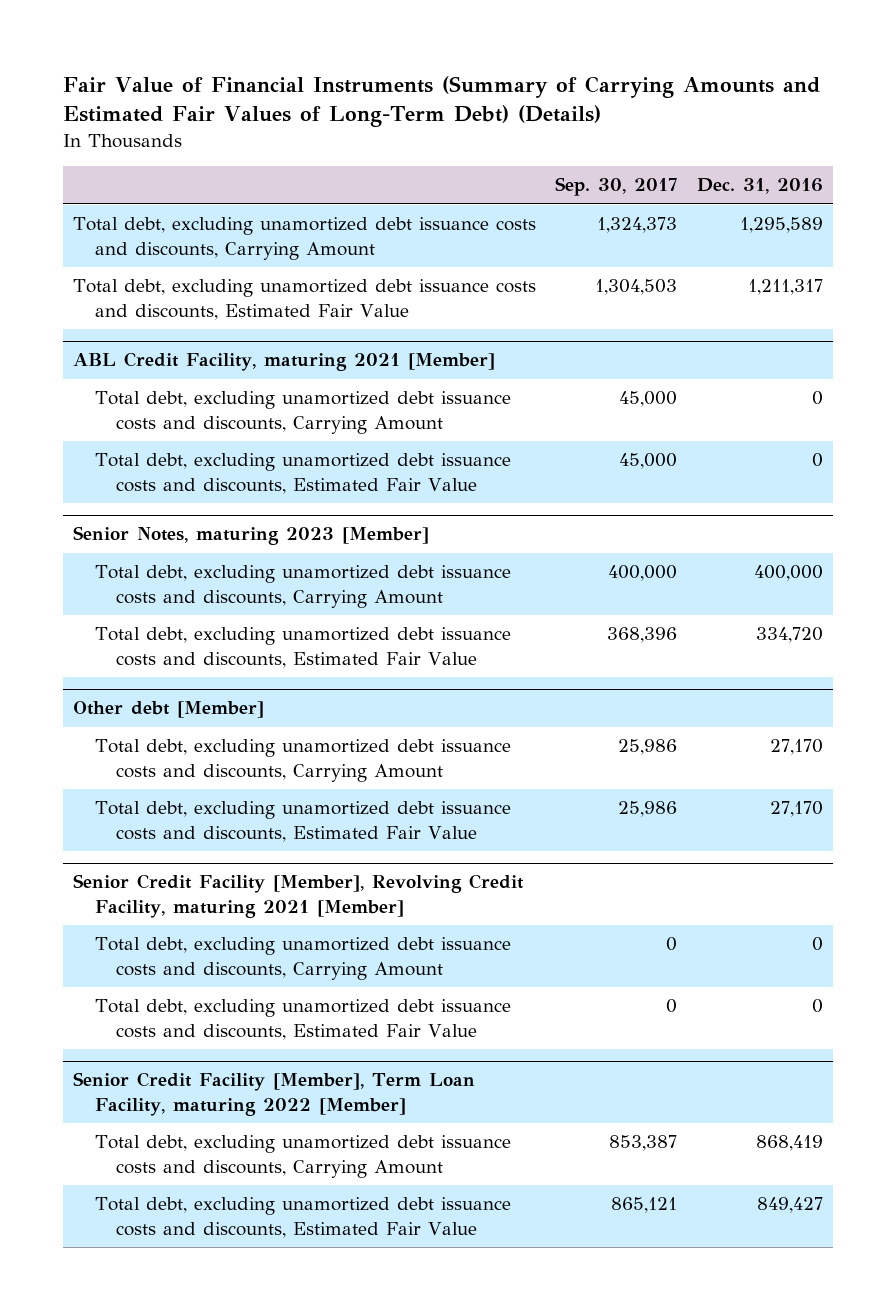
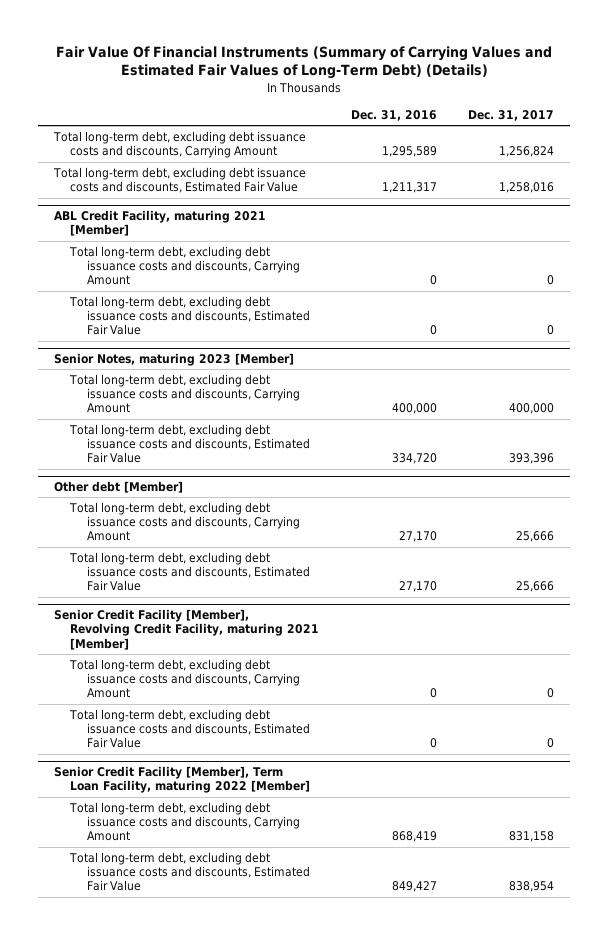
[62,76,820,128] Fair Value of Financial Instruments (Summary of Carrying Amounts and Estimated Fair Values of Long-Term Debt) (Details) -> [55,45,552,80] Fair Value Of Financial Instruments (Summary of Carrying Values and Estimated Fair Values of Long-Term Debt) (Details)
[555,177,678,197] Sep. 30, 2017 -> none
none -> [468,109,555,121] Dec. 31, 2017
[72,217,536,260] Total debt, excluding unamortized debt issuance costs and discounts, Carrying Amount -> [52,131,306,159] Total long-term debt, excluding debt issuance costs and discounts, Carrying Amount
[72,279,536,320] Total debt, excluding unamortized debt issuance costs and discounts, Estimated Fair Value -> [52,167,306,194] Total long-term debt, excluding debt issuance costs and discounts, Estimated Fair Value
[94,391,511,434] Total debt, excluding unamortized debt issuance costs and discounts, Carrying Amount -> [69,246,301,286] Total long-term debt, excluding debt issuance costs and discounts, Carrying Amount
[94,453,511,494] Total debt, excluding unamortized debt issuance costs and discounts, Estimated Fair Value -> [69,296,311,336] Total long-term debt, excluding debt issuance costs and discounts, Estimated Fair Value
[94,565,511,608] Total debt, excluding unamortized debt issuance costs and discounts, Carrying Amount -> [69,374,301,414] Total long-term debt, excluding debt issuance costs and discounts, Carrying Amount
[94,627,511,668] Total debt, excluding unamortized debt issuance costs and discounts, Estimated Fair Value -> [69,424,311,464] Total long-term debt, excluding debt issuance costs and discounts, Estimated Fair Value
[94,739,511,782] Total debt, excluding unamortized debt issuance costs and discounts, Carrying Amount -> [69,502,301,542] Total long-term debt, excluding debt issuance costs and discounts, Carrying Amount
[94,801,511,842] Total debt, excluding unamortized debt issuance costs and discounts, Estimated Fair Value -> [69,552,311,592] Total long-term debt, excluding debt issuance costs and discounts, Estimated Fair Value
[94,937,511,980] Total debt, excluding unamortized debt issuance costs and discounts, Carrying Amount -> [69,659,301,699] Total long-term debt, excluding debt issuance costs and discounts, Carrying Amount
[94,999,511,1040] Total debt, excluding unamortized debt issuance costs and discounts, Estimated Fair Value -> [69,709,311,749] Total long-term debt, excluding debt issuance costs and discounts, Estimated Fair Value
[94,1135,511,1178] Total debt, excluding unamortized debt issuance costs and discounts, Carrying Amount -> [69,802,301,842] Total long-term debt, excluding debt issuance costs and discounts, Carrying Amount
[94,1197,511,1238] Total debt, excluding unamortized debt issuance costs and discounts, Estimated Fair Value -> [69,852,311,892] Total long-term debt, excluding debt issuance costs and discounts, Estimated Fair Value

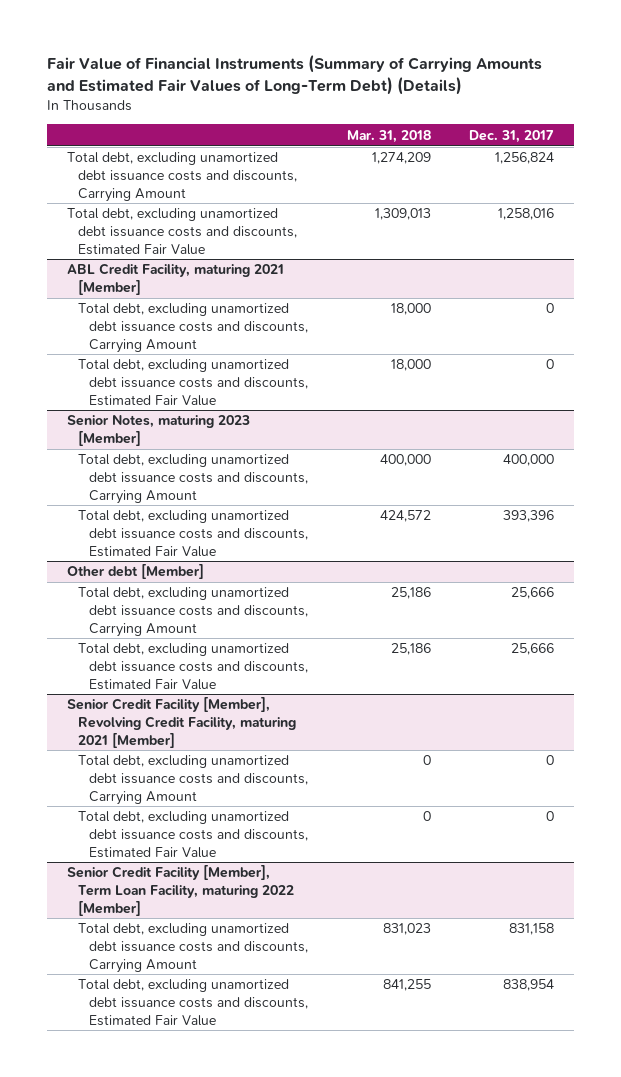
[55,45,552,80] Fair Value Of Financial Instruments (Summary of Carrying Values and Estimated Fair Values of Long-Term Debt) (Details) -> [47,55,543,96] Fair Value of Financial Instruments (Summary of Carrying Amounts and Estimated Fair Values of Long-Term Debt) (Details)
[350,109,437,121] Dec. 31, 2016 -> none
none -> [346,129,431,143] Mar. 31, 2018
[52,131,306,159] Total long-term debt, excluding debt issuance costs and discounts, Carrying Amount -> [66,152,297,202] Total debt, excluding unamortized debt issuance costs and discounts, Carrying Amount
[52,167,306,194] Total long-term debt, excluding debt issuance costs and discounts, Estimated Fair Value -> [66,208,297,255] Total debt, excluding unamortized debt issuance costs and discounts, Estimated Fair Value
[69,246,301,286] Total long-term debt, excluding debt issuance costs and discounts, Carrying Amount -> [77,303,309,353] Total debt, excluding unamortized debt issuance costs and discounts, Carrying Amount
[69,296,311,336] Total long-term debt, excluding debt issuance costs and discounts, Estimated Fair Value -> [77,359,309,406] Total debt, excluding unamortized debt issuance costs and discounts, Estimated Fair Value
[69,374,301,414] Total long-term debt, excluding debt issuance costs and discounts, Carrying Amount -> [77,454,309,504] Total debt, excluding unamortized debt issuance costs and discounts, Carrying Amount
[69,424,311,464] Total long-term debt, excluding debt issuance costs and discounts, Estimated Fair Value -> [77,510,309,557] Total debt, excluding unamortized debt issuance costs and discounts, Estimated Fair Value
[69,502,301,542] Total long-term debt, excluding debt issuance costs and discounts, Carrying Amount -> [77,587,309,637] Total debt, excluding unamortized debt issuance costs and discounts, Carrying Amount
[69,552,311,592] Total long-term debt, excluding debt issuance costs and discounts, Estimated Fair Value -> [77,643,309,690] Total debt, excluding unamortized debt issuance costs and discounts, Estimated Fair Value
[69,659,301,699] Total long-term debt, excluding debt issuance costs and discounts, Carrying Amount -> [77,755,309,805] Total debt, excluding unamortized debt issuance costs and discounts, Carrying Amount
[69,709,311,749] Total long-term debt, excluding debt issuance costs and discounts, Estimated Fair Value -> [77,811,309,858] Total debt, excluding unamortized debt issuance costs and discounts, Estimated Fair Value
[69,802,301,842] Total long-term debt, excluding debt issuance costs and discounts, Carrying Amount -> [77,923,309,973] Total debt, excluding unamortized debt issuance costs and discounts, Carrying Amount
[69,852,311,892] Total long-term debt, excluding debt issuance costs and discounts, Estimated Fair Value -> [77,979,309,1026] Total debt, excluding unamortized debt issuance costs and discounts, Estimated Fair Value

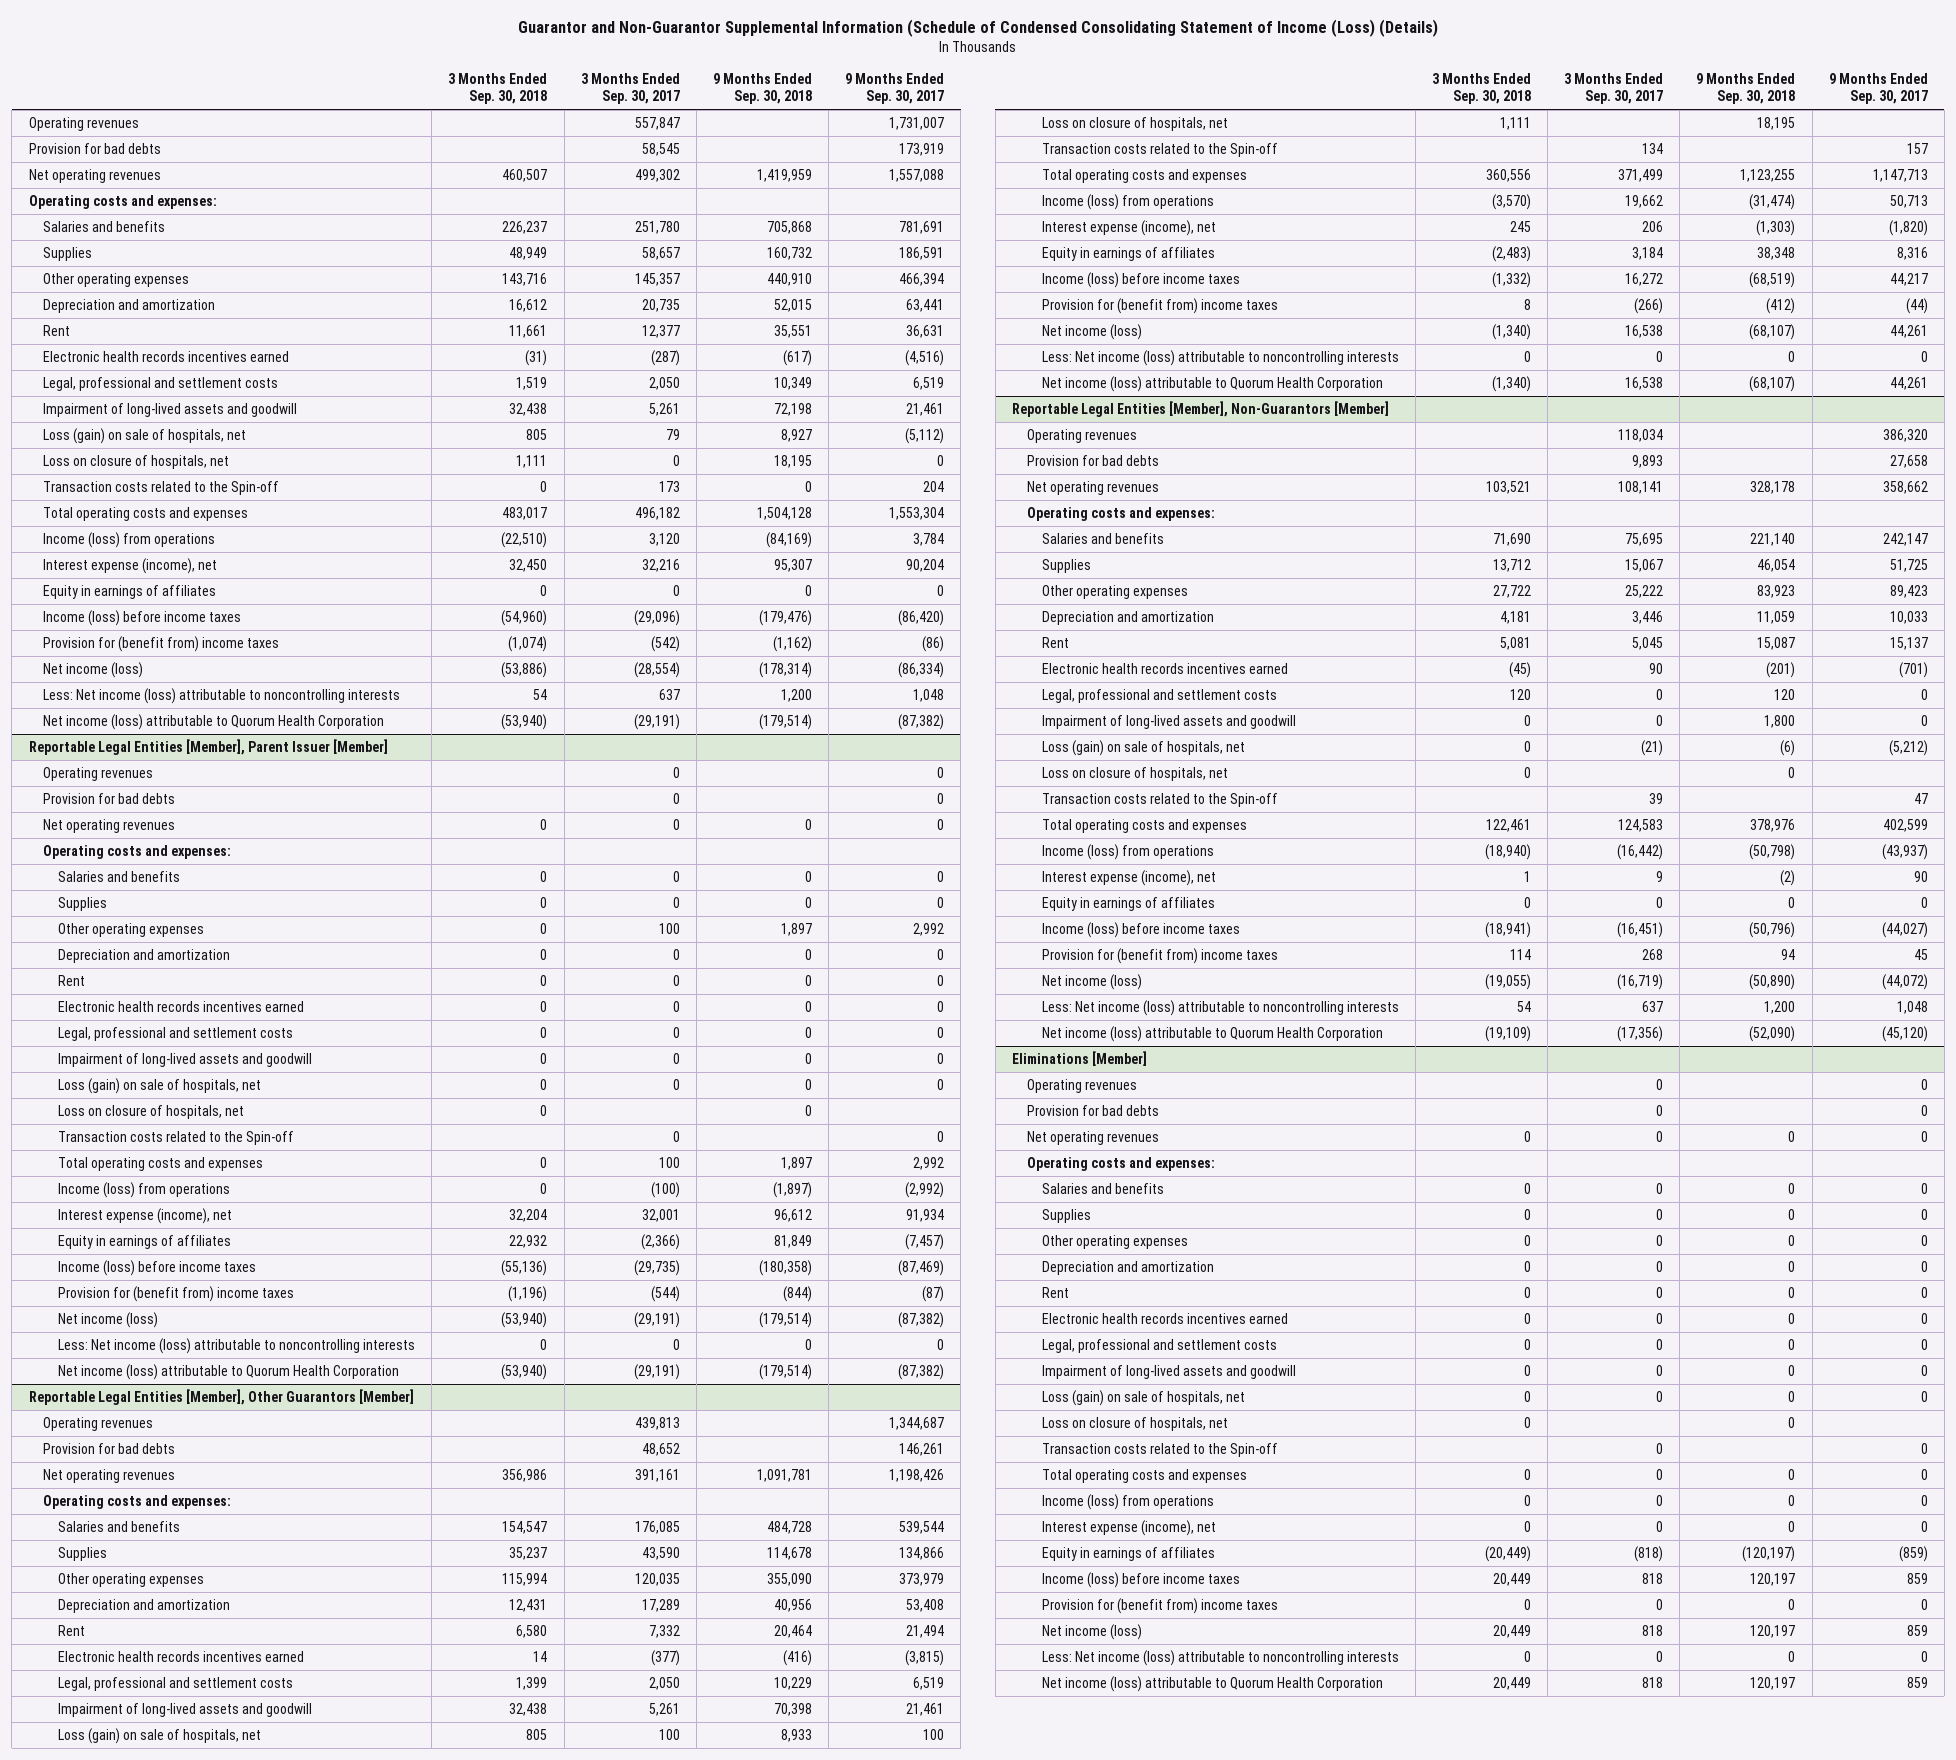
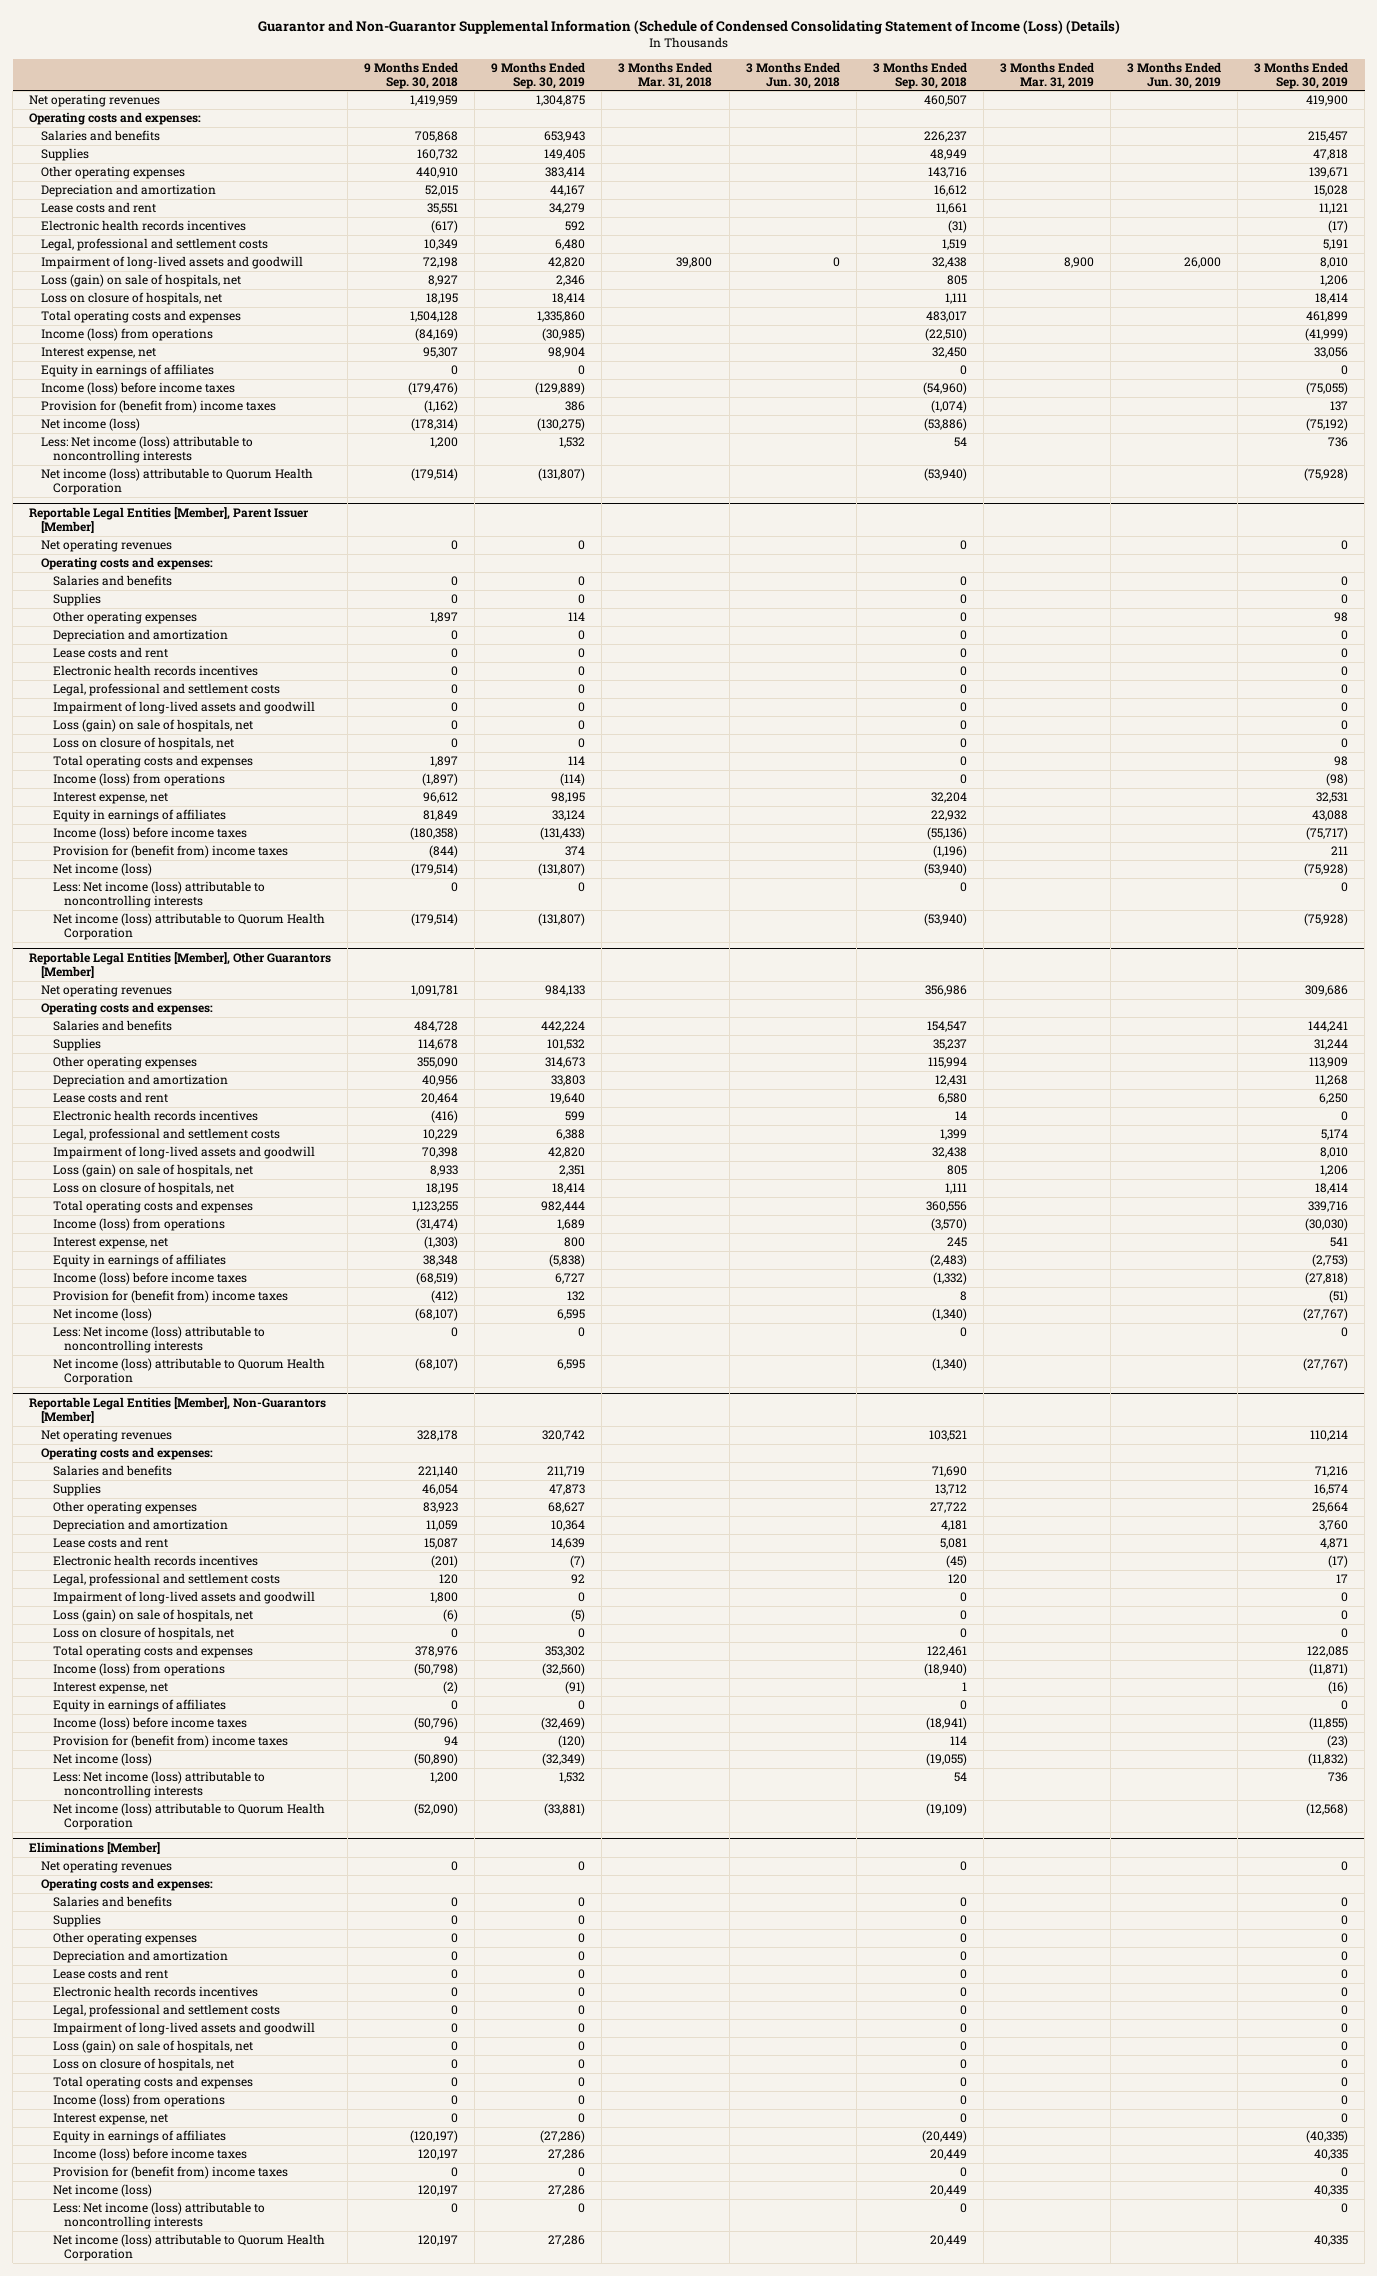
[580,72,680,105] 3 Months Ended Sep. 30, 2017 -> none
[845,72,945,105] 9 Months Ended Sep. 30, 2017 -> none
none -> [491,61,586,89] 9 Months Ended Sep. 30, 2019
none -> [618,61,713,89] 3 Months Ended Mar. 31, 2018
none -> [745,61,840,89] 3 Months Ended Jun. 30, 2018
none -> [999,61,1094,89] 3 Months Ended Mar. 31, 2019
none -> [1126,61,1221,89] 3 Months Ended Jun. 30, 2019
none -> [1254,61,1349,89] 3 Months Ended Sep. 30, 2019
[28,117,139,132] Operating revenues -> none
[28,143,161,155] Provision for bad debts -> none
[43,325,71,337] Rent -> [40,202,156,214] Lease costs and rent
[43,351,290,363] Electronic health records incentives earned -> [40,220,246,232] Electronic health records incentives
[43,481,280,496] Transaction costs related to the Spin-off -> none
[43,558,218,575] Interest expense (income), net -> [40,347,156,360] Interest expense, net
[43,767,154,782] Operating revenues -> none
[43,793,176,805] Provision for bad debts -> none
[58,975,86,987] Rent -> [52,647,168,659] Lease costs and rent
[58,1001,305,1013] Electronic health records incentives earned -> [52,665,258,677] Electronic health records incentives
[58,1131,295,1146] Transaction costs related to the Spin-off -> none
[58,1208,233,1225] Interest expense (income), net -> [52,792,168,805] Interest expense, net
[43,1417,154,1432] Operating revenues -> none
[43,1443,176,1455] Provision for bad debts -> none
[58,1625,86,1637] Rent -> [52,1092,168,1104] Lease costs and rent
[58,1651,305,1663] Electronic health records incentives earned -> [52,1110,258,1122] Electronic health records incentives
[1041,143,1278,158] Transaction costs related to the Spin-off -> none
[1041,220,1216,237] Interest expense (income), net -> [52,1237,168,1250] Interest expense, net
[1026,429,1137,444] Operating revenues -> none
[1026,455,1159,467] Provision for bad debts -> none
[1041,637,1069,649] Rent -> [52,1537,168,1549] Lease costs and rent
[1041,663,1288,675] Electronic health records incentives earned -> [52,1555,258,1567] Electronic health records incentives
[1041,793,1278,808] Transaction costs related to the Spin-off -> none
[1041,870,1216,887] Interest expense (income), net -> [52,1682,168,1695] Interest expense, net
[1026,1079,1137,1094] Operating revenues -> none
[1026,1105,1159,1117] Provision for bad debts -> none
[1041,1287,1069,1299] Rent -> [52,1968,168,1980] Lease costs and rent
[1041,1313,1288,1325] Electronic health records incentives earned -> [52,1986,258,1998] Electronic health records incentives
[1041,1443,1278,1458] Transaction costs related to the Spin-off -> none
[1041,1520,1216,1537] Interest expense (income), net -> [52,2113,168,2126] Interest expense, net

